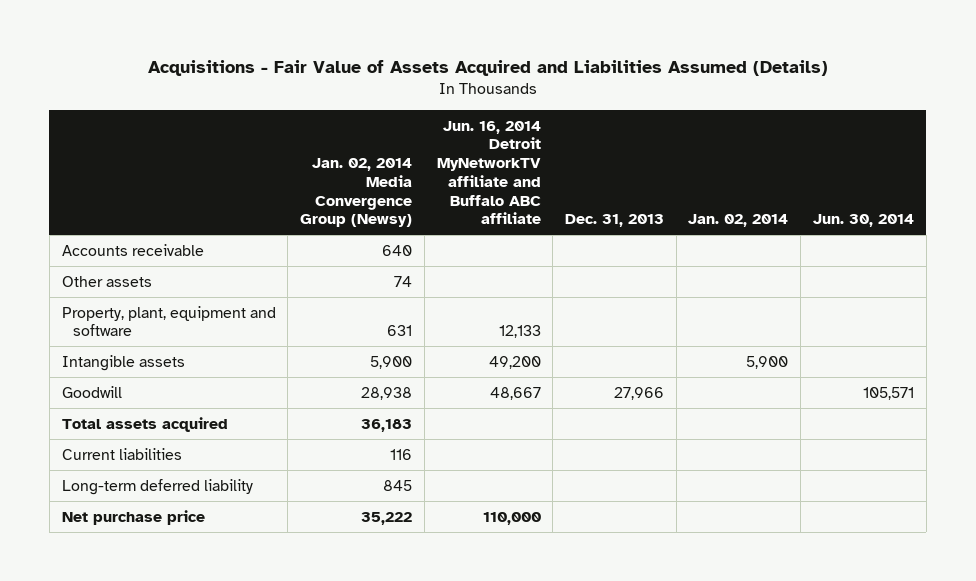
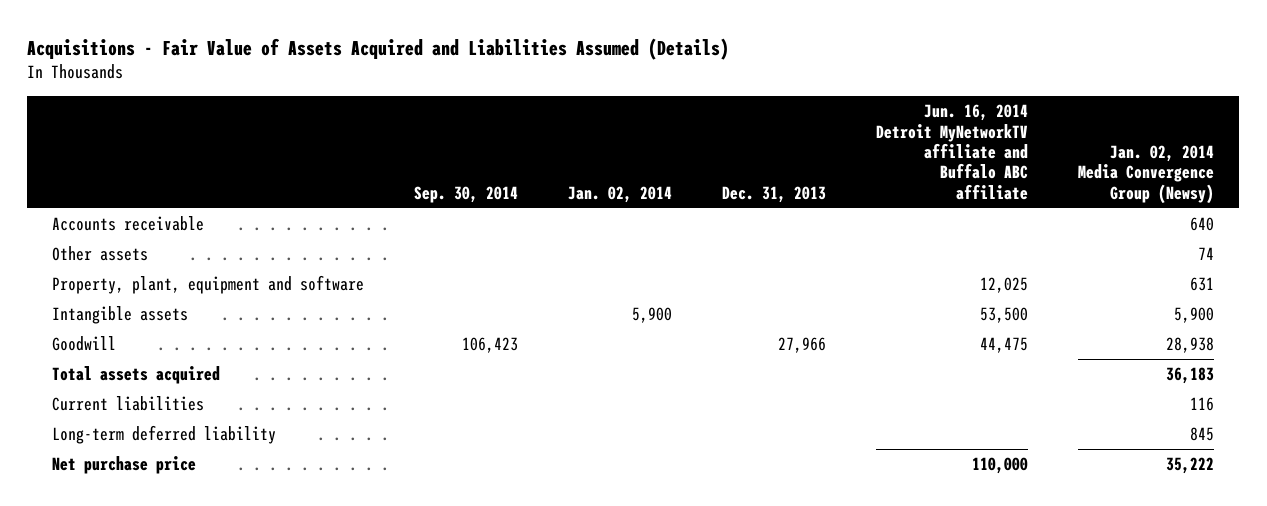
[812,214,914,228] Jun. 30, 2014 -> none
none -> [414,185,519,203] Sep. 30, 2014
[498,325,541,339] 12,133 -> [980,277,1029,294] 12,025
[488,355,541,369] 49,200 -> [980,307,1029,324] 53,500
[489,386,541,400] 48,667 -> [980,337,1029,354] 44,475

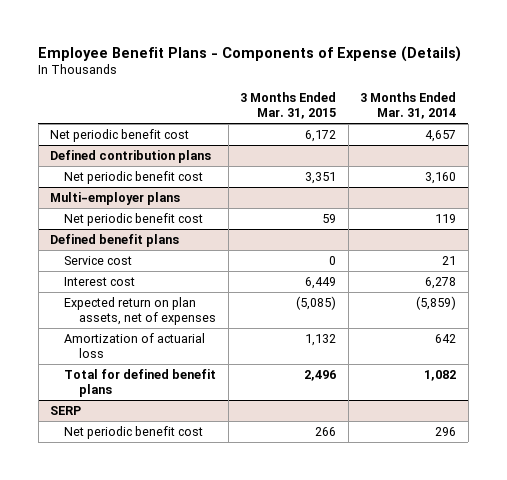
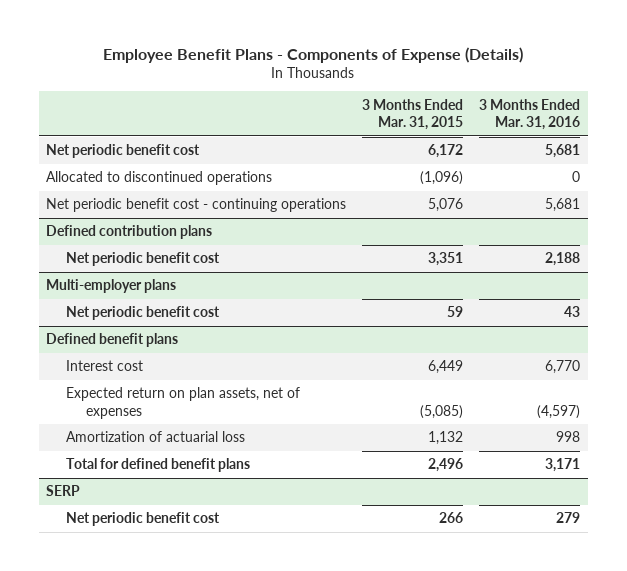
[360,92,457,120] 3 Months Ended Mar. 31, 2014 -> none
none -> [479,98,581,130] 3 Months Ended Mar. 31, 2016
none -> [46,171,273,186] Allocated to discontinued operations
none -> [46,198,347,213] Net periodic benefit cost - continuing operations
[64,256,133,266] Service cost -> none

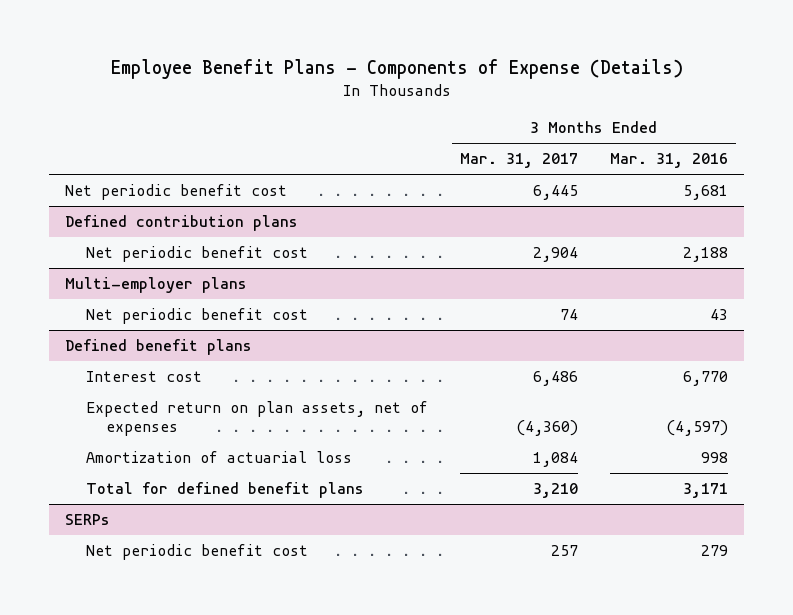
[362,98,464,130] 3 Months Ended Mar. 31, 2015 -> none
none -> [459,153,578,169] Mar. 31, 2017
[46,171,273,186] Allocated to discontinued operations -> none
[46,198,347,213] Net periodic benefit cost - continuing operations -> none
[46,485,81,497] SERP -> [65,514,111,526] SERPs

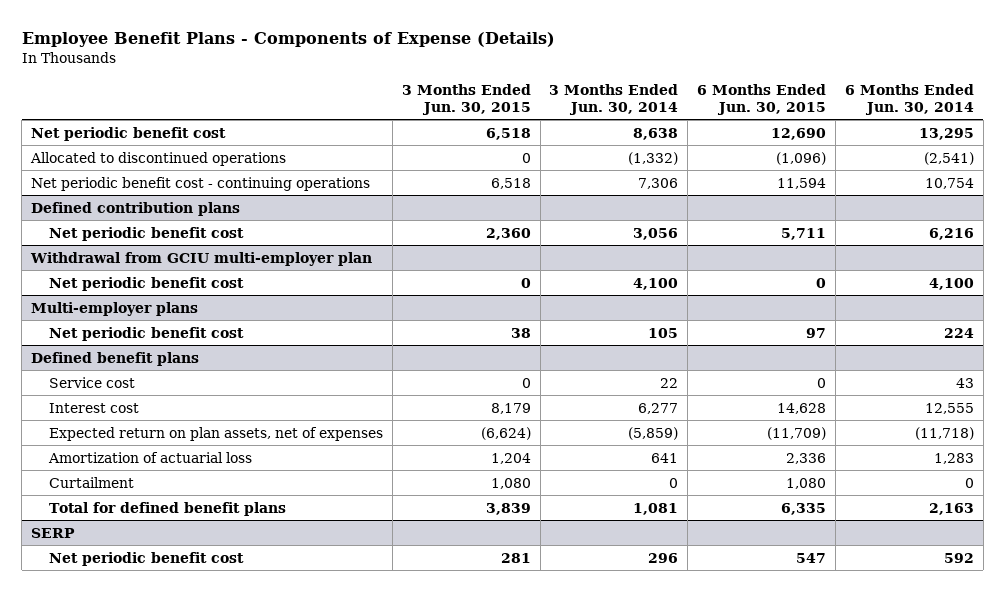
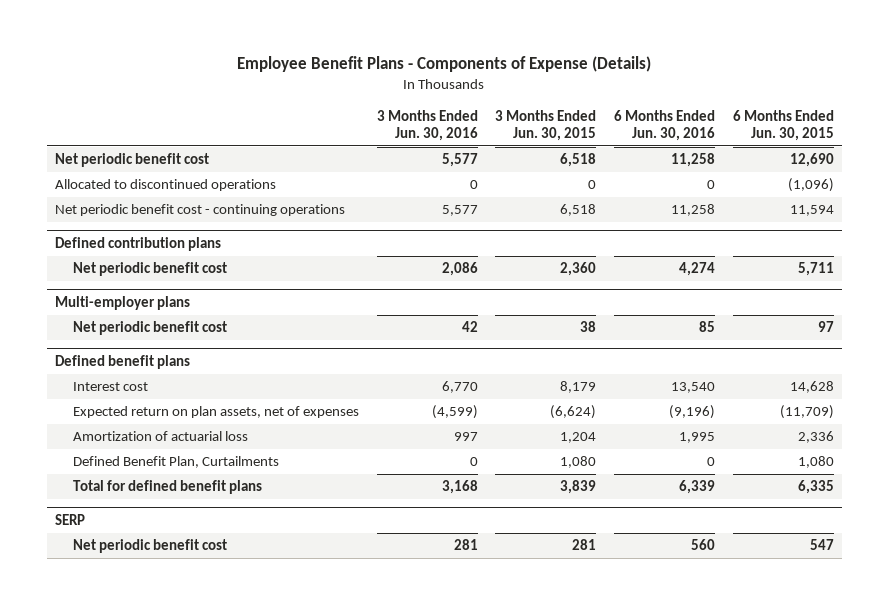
[549,83,679,115] 3 Months Ended Jun. 30, 2014 -> none
[844,83,974,115] 6 Months Ended Jun. 30, 2014 -> none
none -> [376,110,478,142] 3 Months Ended Jun. 30, 2016
none -> [613,110,715,142] 6 Months Ended Jun. 30, 2016
[29,251,372,266] Withdrawal from GCIU multi-employer plan -> none
[49,276,245,291] Net periodic benefit cost -> none
[49,376,136,388] Service cost -> none
[49,476,135,488] Curtailment -> [72,456,279,469] Defined Benefit Plan, Curtailments

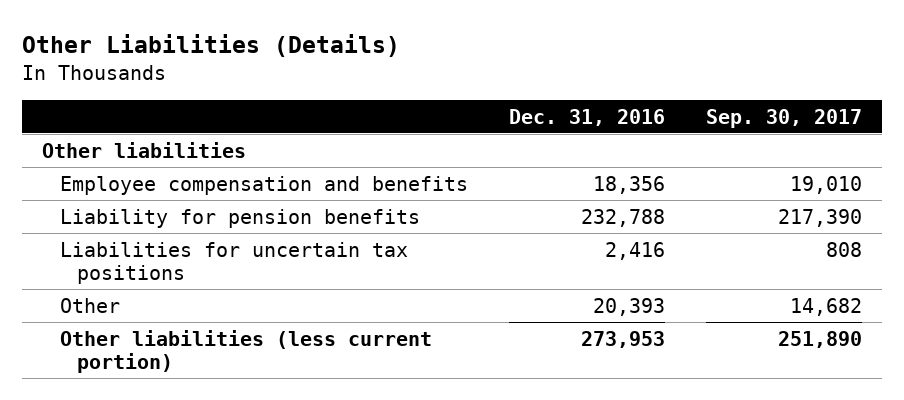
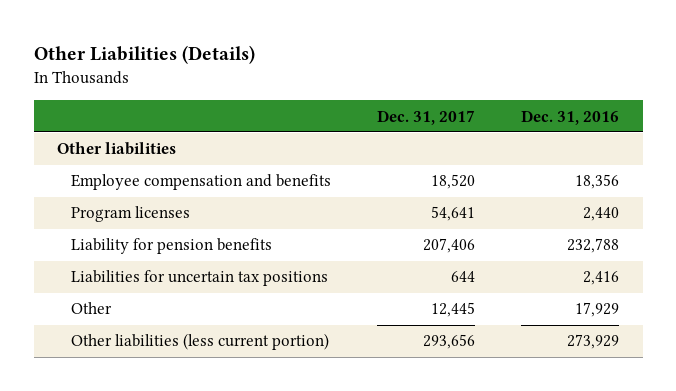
[705,108,862,128] Sep. 30, 2017 -> none
none -> [376,109,475,125] Dec. 31, 2017
none -> [70,206,190,223] Program licenses
[592,297,665,316] 20,393 -> [575,302,620,318] 17,929
[580,330,665,348] 273,953 -> [567,334,620,350] 273,929

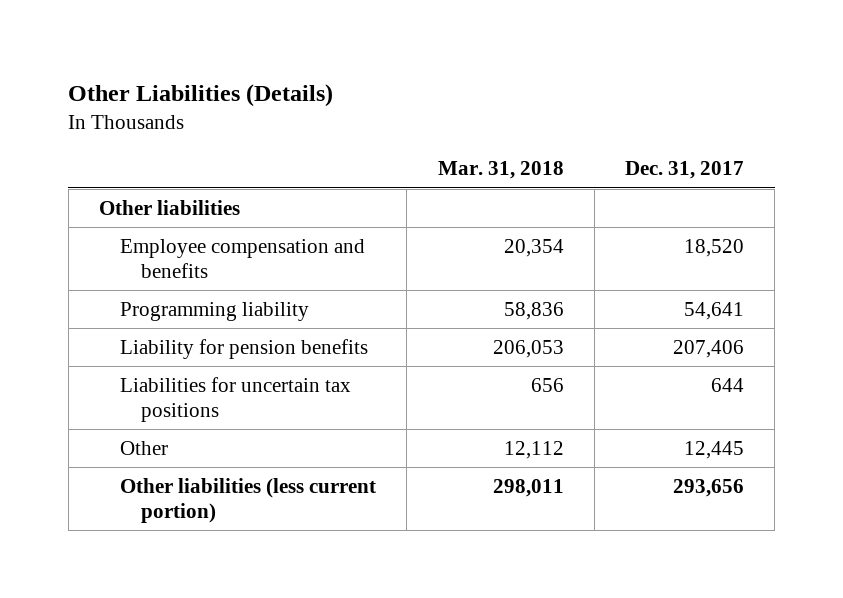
[521,109,620,125] Dec. 31, 2016 -> none
none -> [437,161,564,180] Mar. 31, 2018
[70,206,190,223] Program licenses -> [120,301,310,321] Programming liability

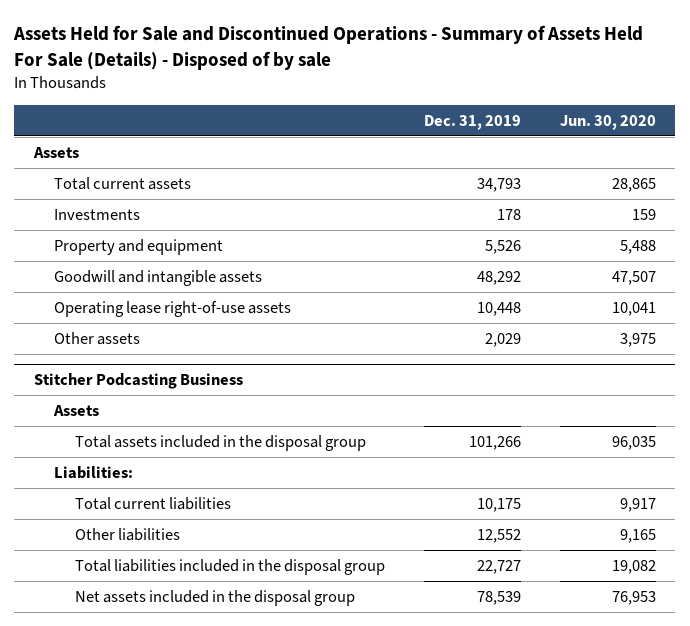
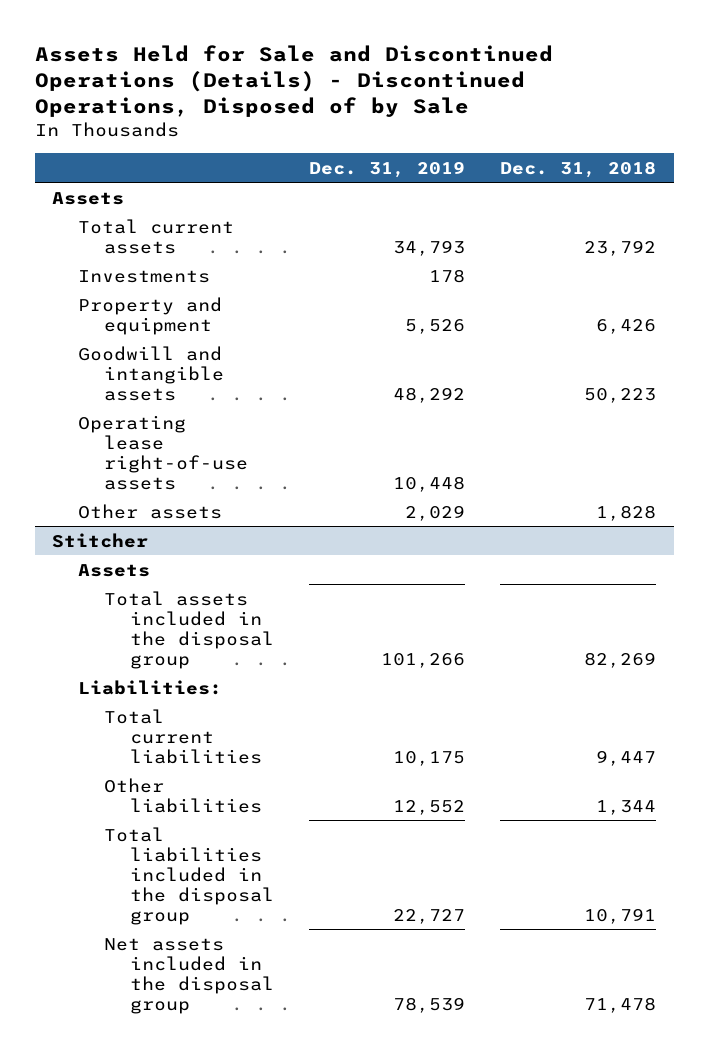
[13,25,644,70] Assets Held for Sale and Discontinued Operations - Summary of Assets Held For Sale (Details) - Disposed of by sale -> [34,45,553,118] Assets Held for Sale and Discontinued Operations (Details) - Discontinued Operations, Disposed of by Sale
[560,114,657,130] Jun. 30, 2020 -> none
none -> [500,160,657,178] Dec. 31, 2018
[33,372,243,389] Stitcher Podcasting Business -> [52,532,149,548] Stitcher

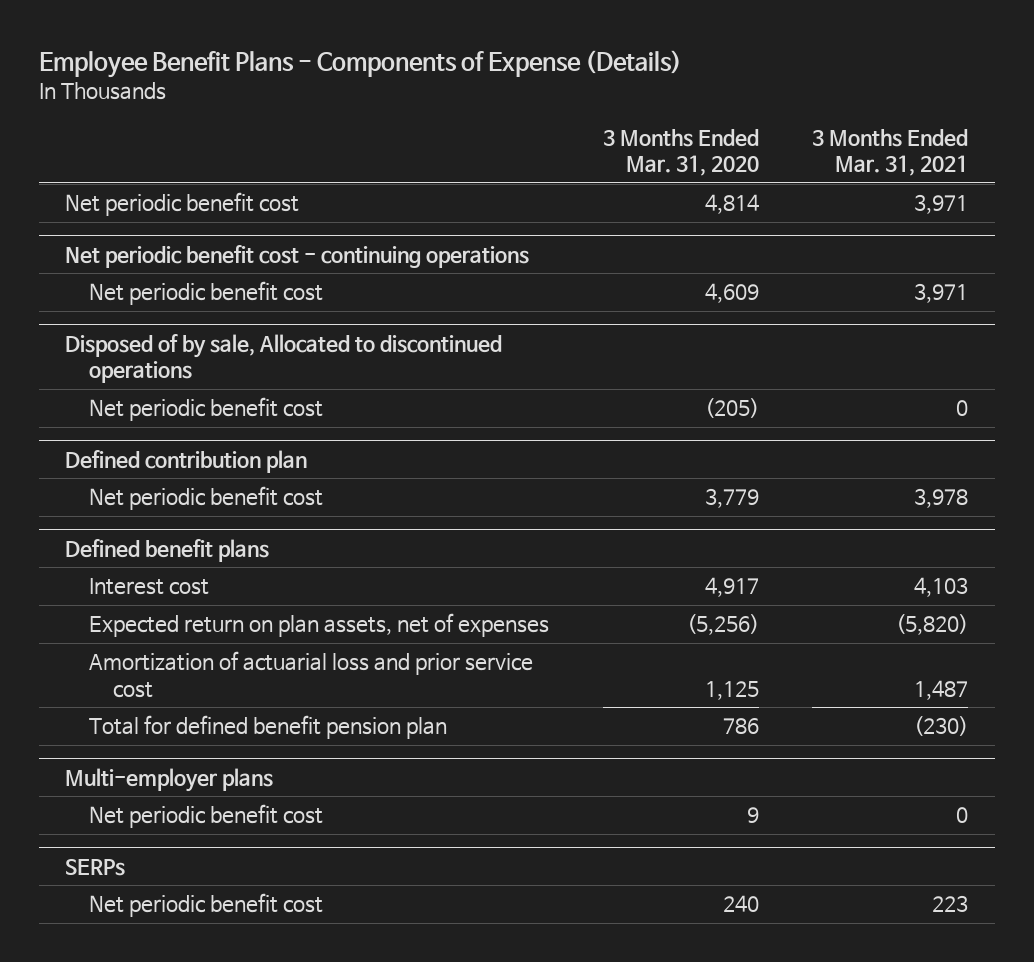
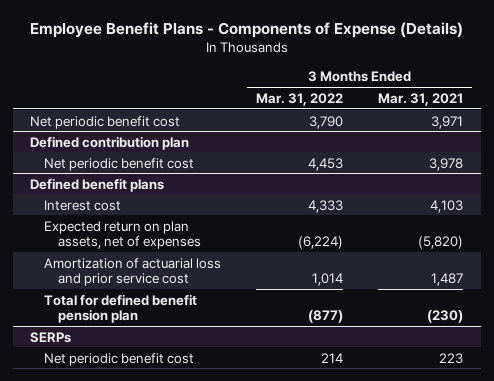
[602,128,759,177] 3 Months Ended Mar. 31, 2020 -> none
none -> [256,92,344,106] Mar. 31, 2022
[65,244,530,268] Net periodic benefit cost - continuing operations -> none
[89,281,324,306] Net periodic benefit cost -> none
[65,333,503,383] Disposed of by sale, Allocated to discontinued operations -> none
[89,397,324,422] Net periodic benefit cost -> none
[65,767,274,792] Multi-employer plans -> none
[89,804,324,829] Net periodic benefit cost -> none

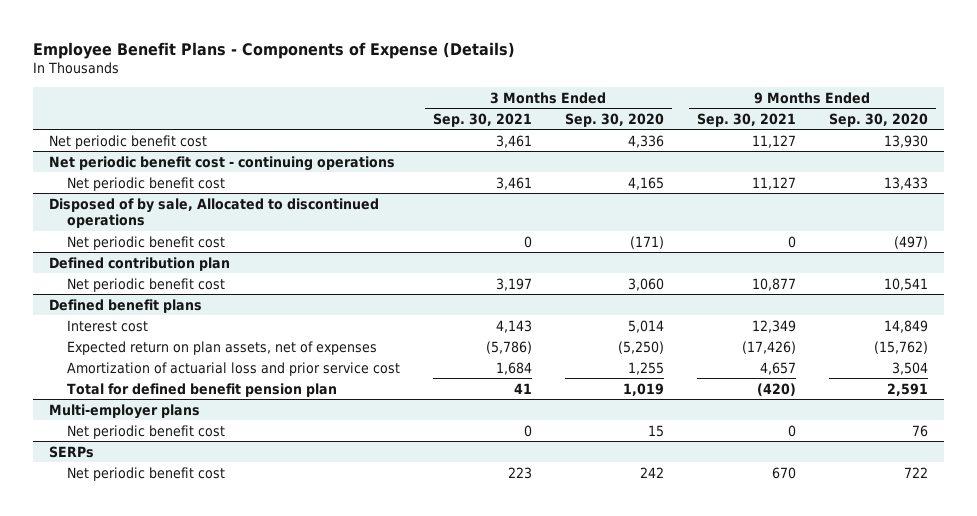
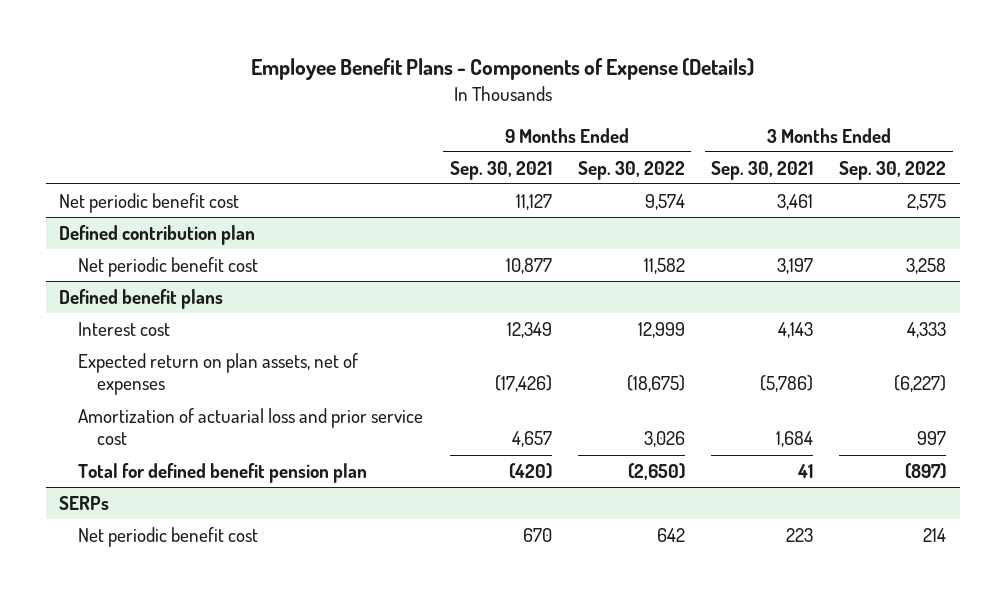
[564,112,664,127] Sep. 30, 2020 -> none
[828,112,928,127] Sep. 30, 2020 -> none
none -> [577,160,685,180] Sep. 30, 2022
none -> [839,160,947,180] Sep. 30, 2022
[49,155,396,171] Net periodic benefit cost - continuing operations -> none
[67,176,226,191] Net periodic benefit cost -> none
[49,197,380,229] Disposed of by sale, Allocated to discontinued operations -> none
[67,235,226,250] Net periodic benefit cost -> none
[49,403,201,419] Multi-employer plans -> none
[67,424,226,439] Net periodic benefit cost -> none

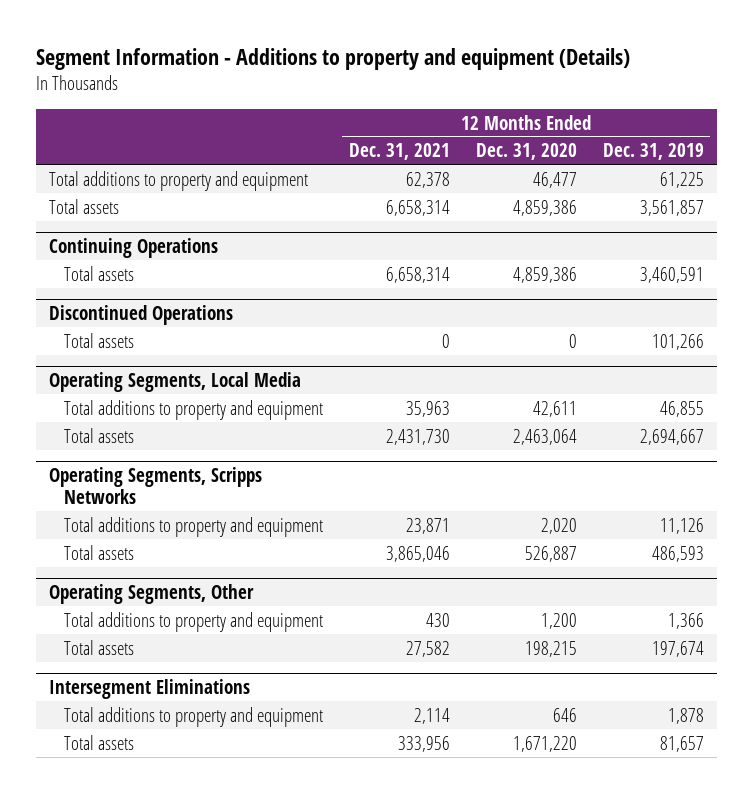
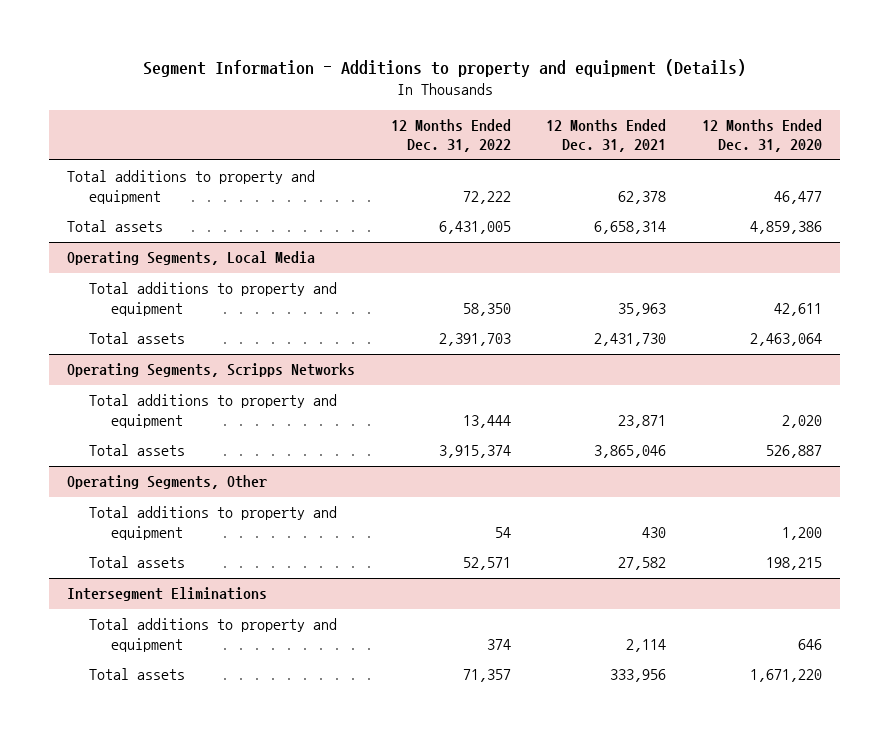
[602,143,704,161] Dec. 31, 2019 -> none
none -> [390,119,511,153] 12 Months Ended Dec. 31, 2022
[48,237,218,258] Continuing Operations -> none
[63,265,134,281] Total assets -> none
[48,304,233,325] Discontinued Operations -> none
[63,332,134,348] Total assets -> none

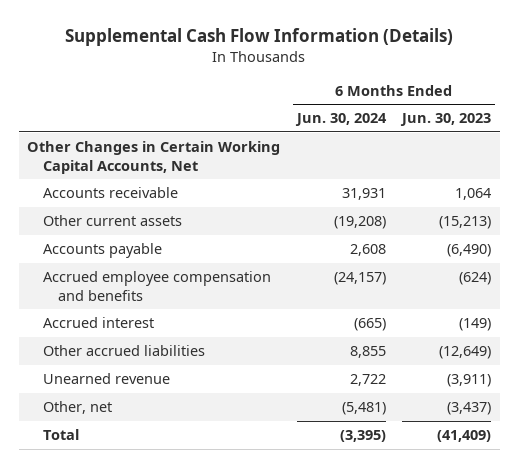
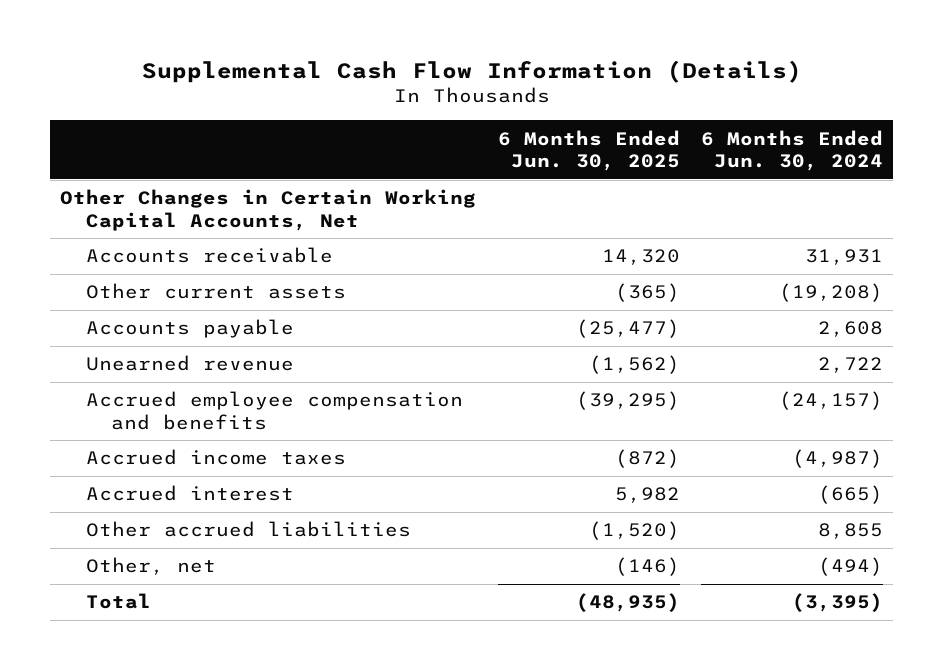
[400,113,492,127] Jun. 30, 2023 -> none
none -> [497,129,680,172] 6 Months Ended Jun. 30, 2025
[42,373,170,385] Unearned revenue -> [85,355,294,372] Unearned revenue
none -> [85,449,346,466] Accrued income taxes
[341,402,386,416] (5,481) -> [817,557,883,577] (494)

